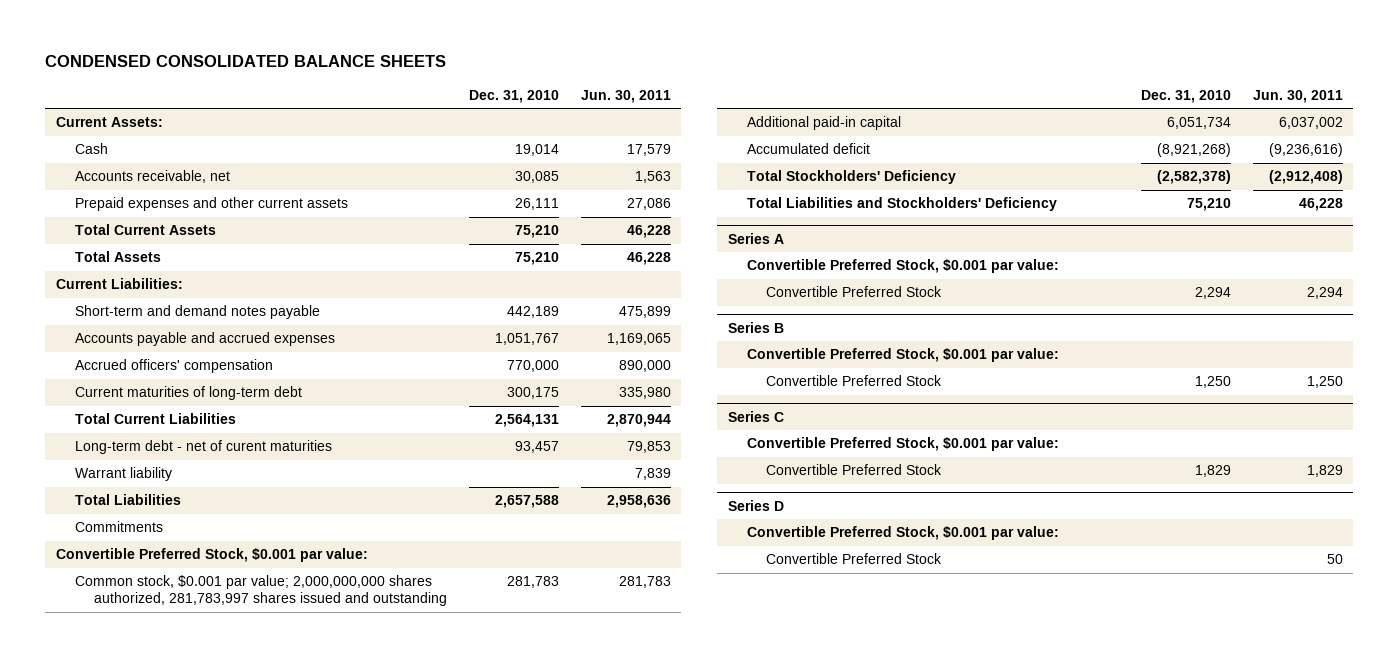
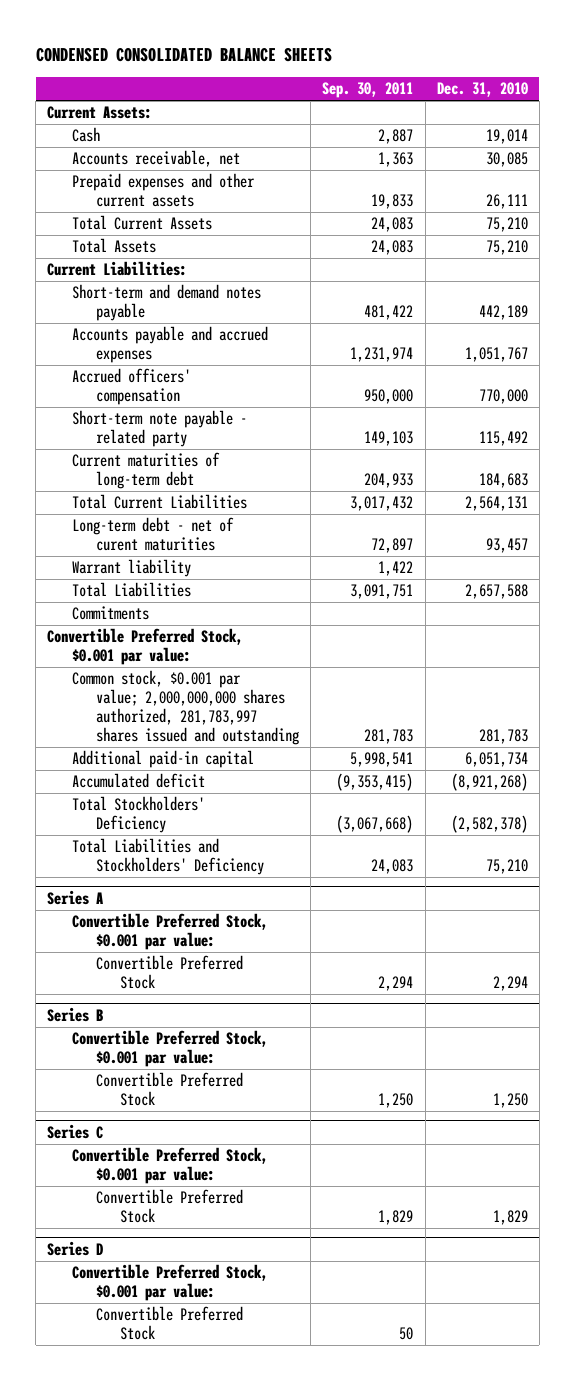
[580,89,671,103] Jun. 30, 2011 -> none
none -> [322,82,414,99] Sep. 30, 2011
none -> [71,410,247,448] Short-term note payable - related party
[507,387,560,400] 300,175 -> [478,473,528,489] 184,683

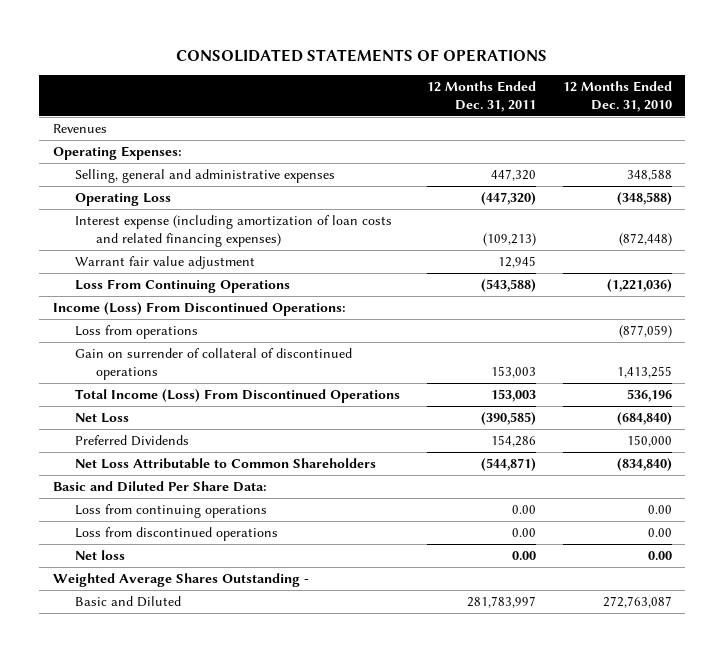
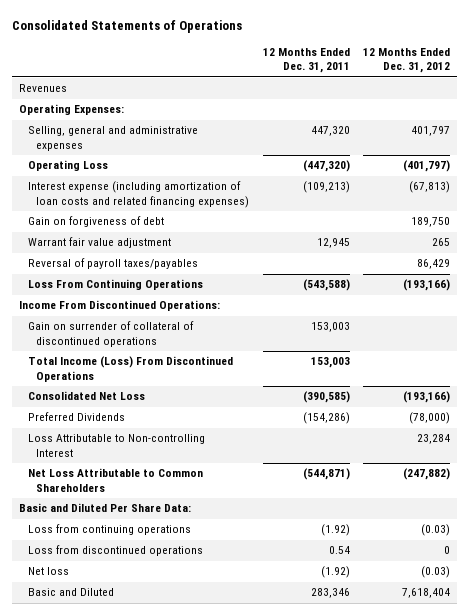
[176,49,548,63] CONSOLIDATED STATEMENTS OF OPERATIONS -> [12,20,243,34] Consolidated Statements of Operations
[562,81,672,112] 12 Months Ended Dec. 31, 2010 -> none
none -> [363,48,451,74] 12 Months Ended Dec. 31, 2012
none -> [27,216,164,228] Gain on forgiveness of debt
none -> [27,258,198,270] Reversal of payroll taxes/payables
[74,325,198,340] Loss from operations -> none
[52,302,346,317] Income (Loss) From Discontinued Operations: -> [19,300,221,312] Income From Discontinued Operations:
[74,413,129,424] Net Loss -> [27,391,145,401] Consolidated Net Loss
[490,435,536,448] 154,286 -> [302,412,350,425] (154,286)
none -> [27,434,205,457] Loss Attributable to Non-controlling Interest
[52,573,309,588] Weighted Average Shares Outstanding - -> none
[511,505,536,515] 0.00 -> [320,524,350,537] (1.92)
[511,528,536,538] 0.00 -> [328,546,350,555] 0.54
[511,551,536,561] 0.00 -> [320,566,350,579] (1.92)
[466,596,536,609] 281,783,997 -> [310,588,350,599] 283,346

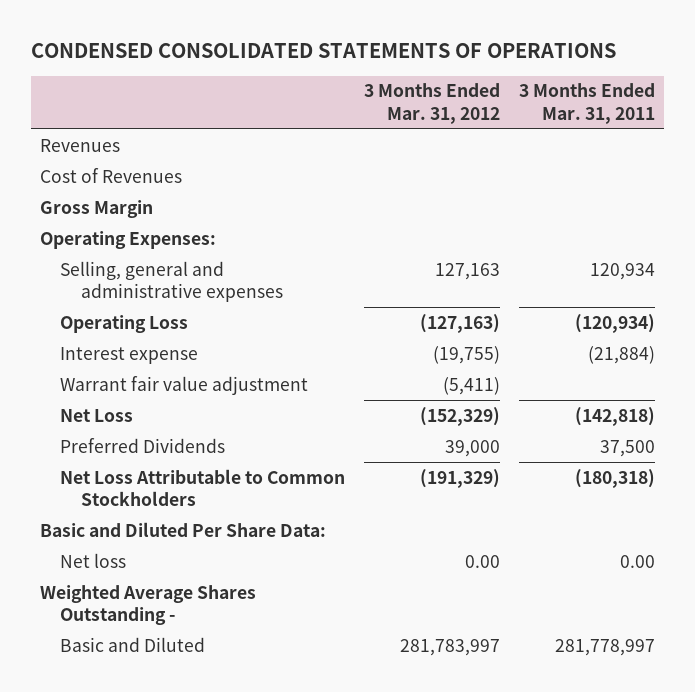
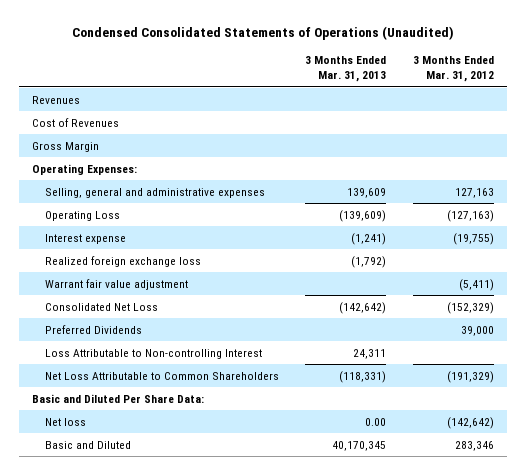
[30,42,616,58] CONDENSED CONSOLIDATED STATEMENTS OF OPERATIONS -> [71,25,454,40] Condensed Consolidated Statements of Operations (Unaudited)
[518,83,655,124] 3 Months Ended Mar. 31, 2011 -> none
none -> [305,56,387,83] 3 Months Ended Mar. 31, 2013
none -> [45,255,202,267] Realized foreign exchange loss
[60,408,134,422] Net Loss -> [45,302,159,311] Consolidated Net Loss
none -> [45,348,263,359] Loss Attributable to Non-controlling Interest
[60,468,346,507] Net Loss Attributable to Common Stockholders -> [45,371,280,380] Net Loss Attributable to Common Shareholders
[39,584,256,626] Weighted Average Shares Outstanding - -> none
[465,554,501,568] 0.00 -> [446,416,494,429] (142,642)
[400,638,501,656] 281,783,997 -> [454,440,494,451] 283,346

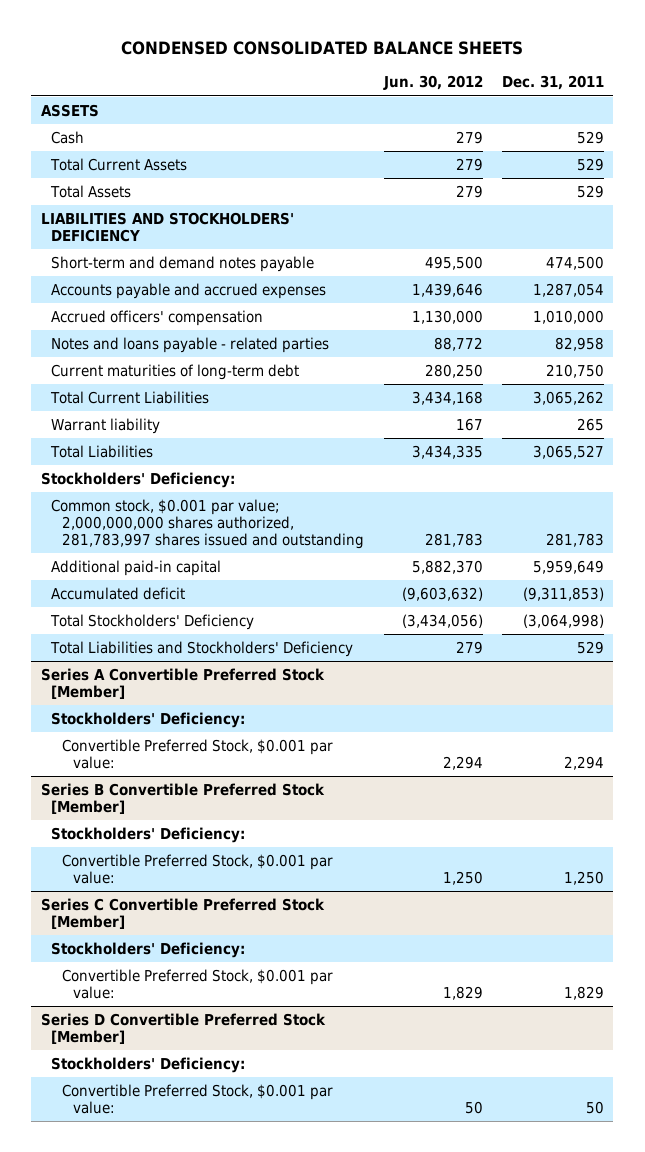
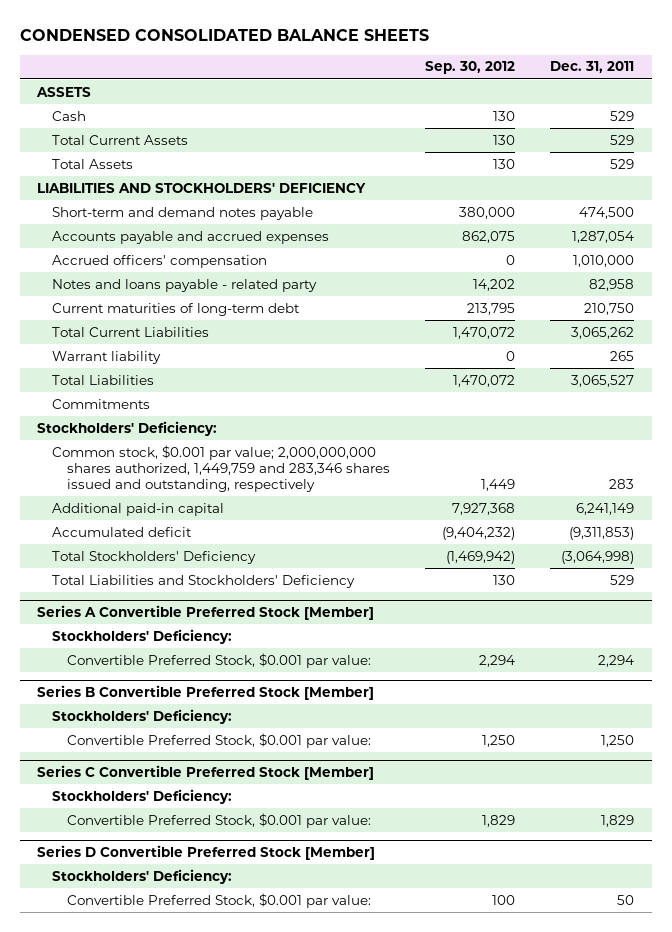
[382,75,483,91] Jun. 30, 2012 -> none
none -> [425,61,516,75] Sep. 30, 2012
[51,336,330,353] Notes and loans payable - related parties -> [51,278,317,292] Notes and loans payable - related party
none -> [51,398,150,409] Commitments
[51,498,365,549] Common stock, $0.001 par value; 2,000,000,000 shares authorized, 281,783,997 shares issued and outstanding -> [51,444,390,493] Common stock, $0.001 par value; 2,000,000,000 shares authorized, 1,449,759 and 283,346 shares issued and outstanding, respectively
[545,532,604,547] 281,783 -> [609,479,635,490] 283
[532,559,604,574] 5,959,649 -> [576,502,635,515] 6,241,149

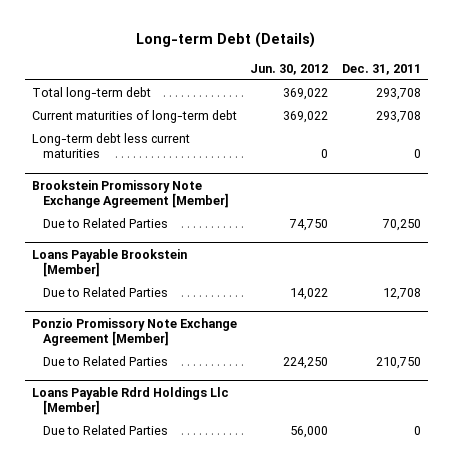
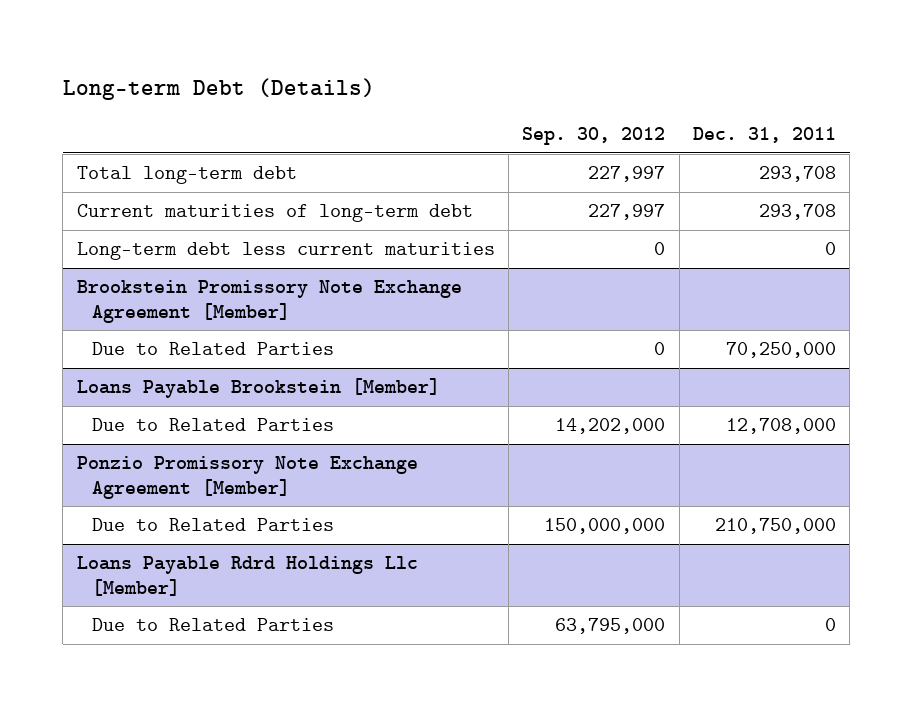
[250,63,329,75] Jun. 30, 2012 -> none
none -> [522,127,666,146] Sep. 30, 2012
[382,219,422,232] 70,250 -> [726,342,837,359] 70,250,000
[383,288,422,301] 12,708 -> [726,418,837,435] 12,708,000
[376,357,422,370] 210,750 -> [715,518,837,535] 210,750,000

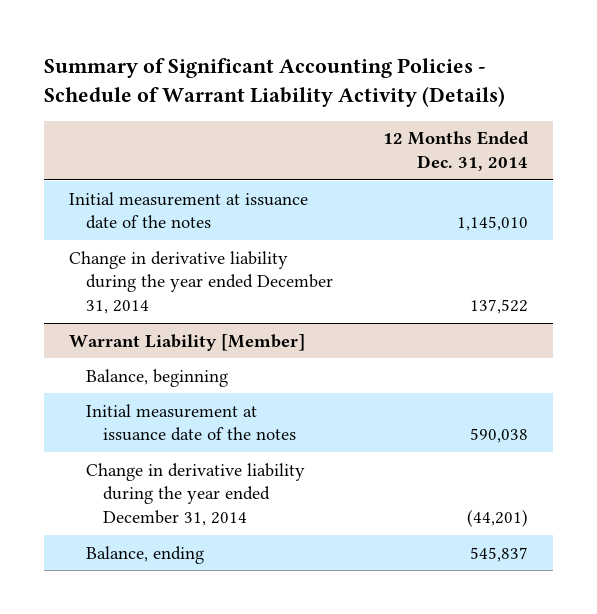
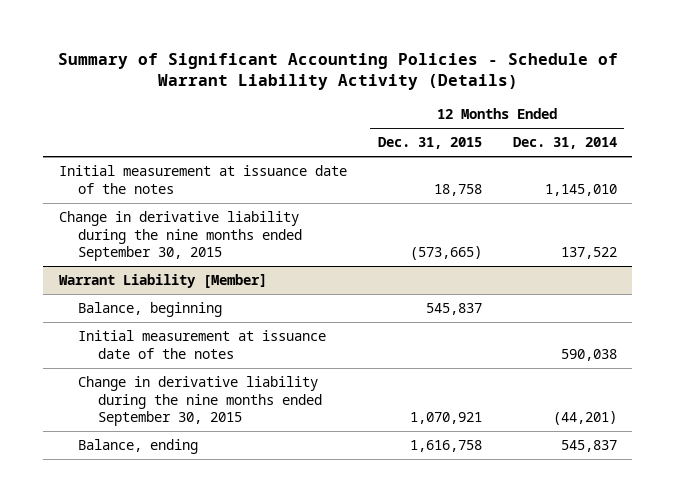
none -> [377,137,482,150] Dec. 31, 2015
[68,250,333,315] Change in derivative liability during the year ended December 31, 2014 -> [58,211,303,262] Change in derivative liability during the nine months ended September 30, 2015
[85,462,305,527] Change in derivative liability during the year ended December 31, 2014 -> [78,376,322,427] Change in derivative liability during the nine months ended September 30, 2015

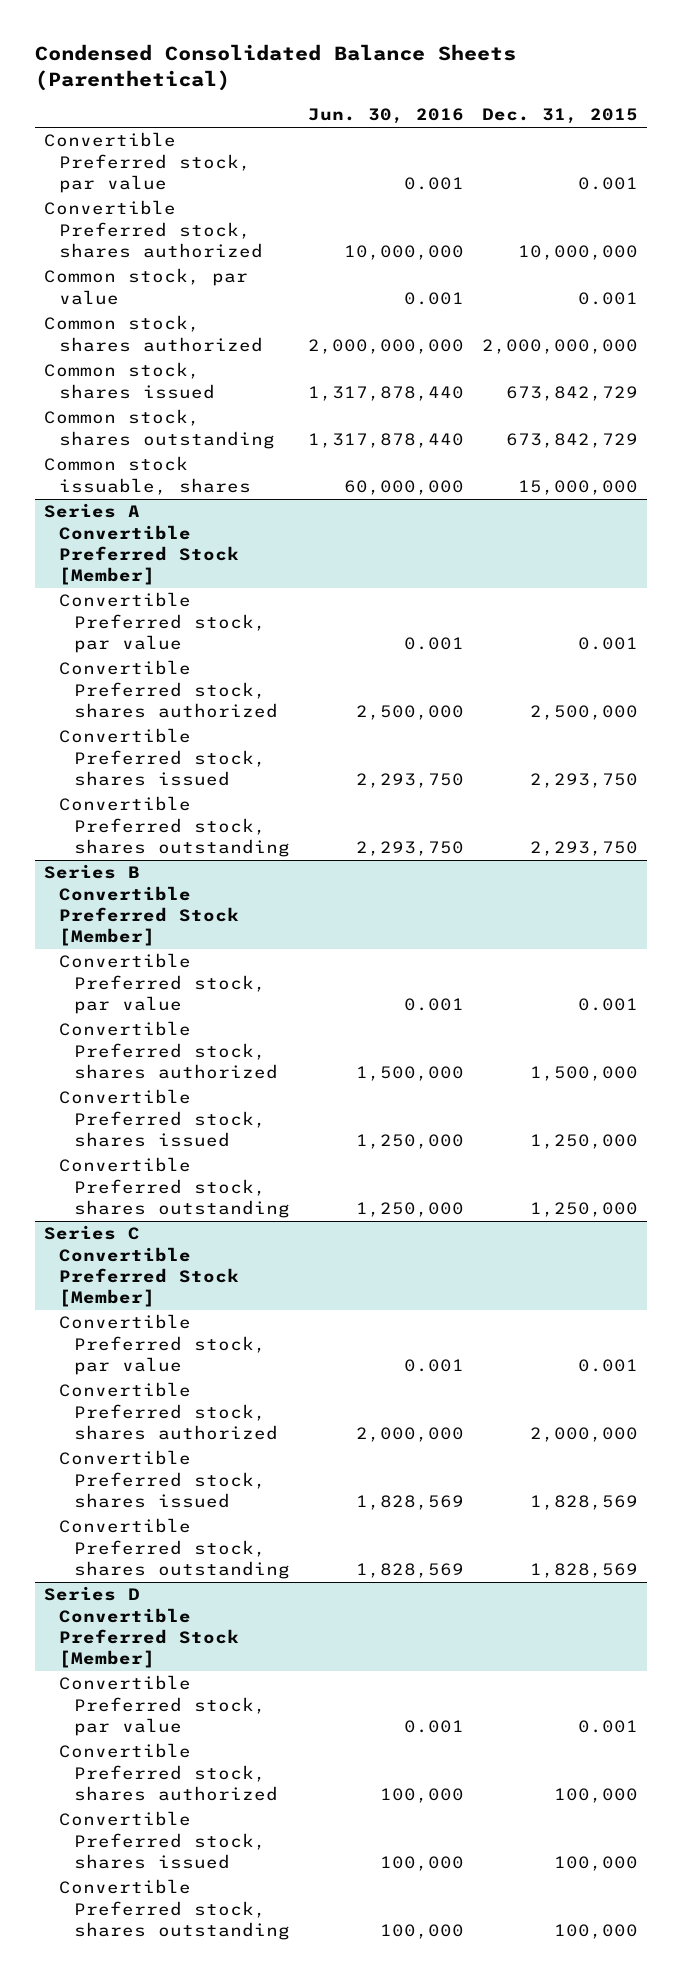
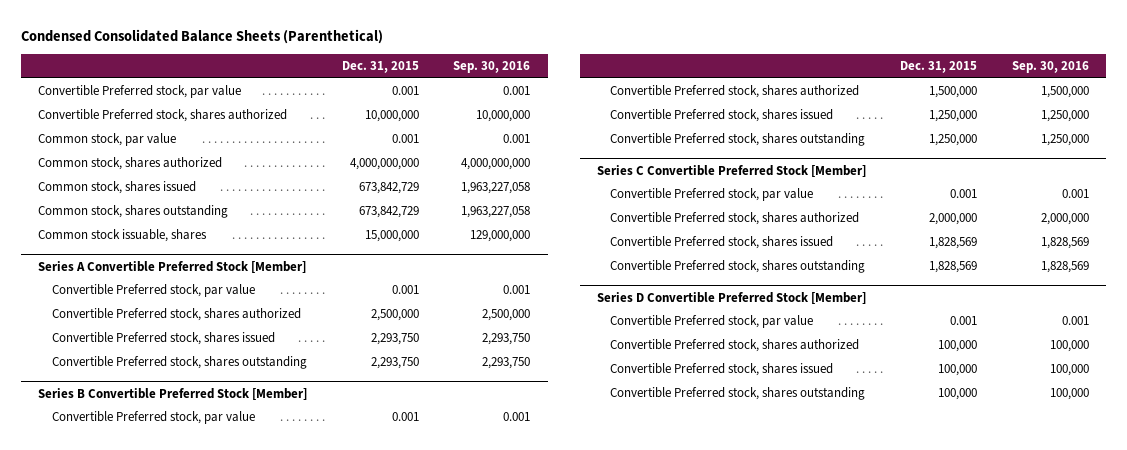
[307,108,464,125] Jun. 30, 2016 -> none
none -> [453,61,531,74] Sep. 30, 2016
[481,338,638,354] 2,000,000,000 -> [349,158,419,171] 4,000,000,000

